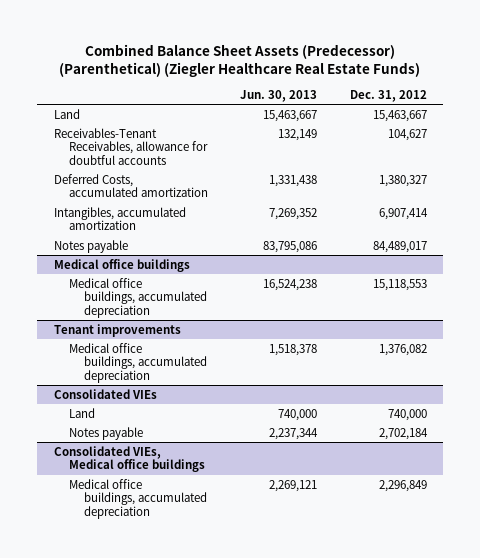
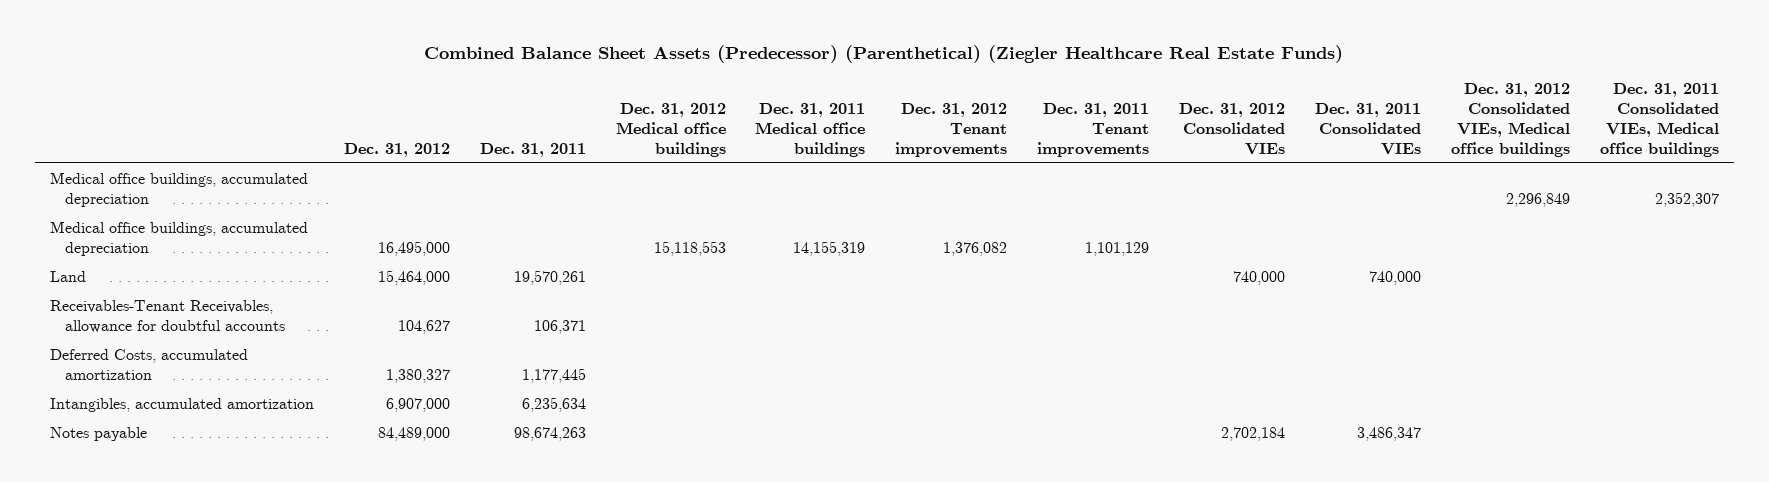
[240,90,318,103] Jun. 30, 2013 -> none
none -> [479,142,586,157] Dec. 31, 2011
none -> [615,103,726,157] Dec. 31, 2012 Medical office buildings
none -> [755,103,866,157] Dec. 31, 2011 Medical office buildings
none -> [895,103,1008,157] Dec. 31, 2012 Tenant improvements
none -> [1037,103,1150,157] Dec. 31, 2011 Tenant improvements
none -> [1179,103,1286,155] Dec. 31, 2012 Consolidated VIEs
none -> [1314,103,1421,155] Dec. 31, 2011 Consolidated VIEs
none -> [1450,83,1570,157] Dec. 31, 2012 Consolidated VIEs, Medical office buildings
none -> [1599,83,1719,157] Dec. 31, 2011 Consolidated VIEs, Medical office buildings
none -> [50,171,309,207] Medical office buildings, accumulated depreciation
none -> [50,220,309,256] Medical office buildings, accumulated depreciation
[372,109,427,122] 15,463,667 -> [377,269,450,285] 15,464,000
[53,258,190,272] Medical office buildings -> none
[68,277,207,319] Medical office buildings, accumulated depreciation -> none
[53,323,181,337] Tenant improvements -> none
[68,342,207,384] Medical office buildings, accumulated depreciation -> none
[53,388,157,399] Consolidated VIEs -> none
[68,407,95,418] Land -> none
[68,426,143,440] Notes payable -> none
[53,445,205,473] Consolidated VIEs, Medical office buildings -> none
[68,478,207,520] Medical office buildings, accumulated depreciation -> none
[378,207,428,220] 6,907,414 -> [385,397,450,412] 6,907,000
[372,240,427,253] 84,489,017 -> [377,426,450,441] 84,489,000

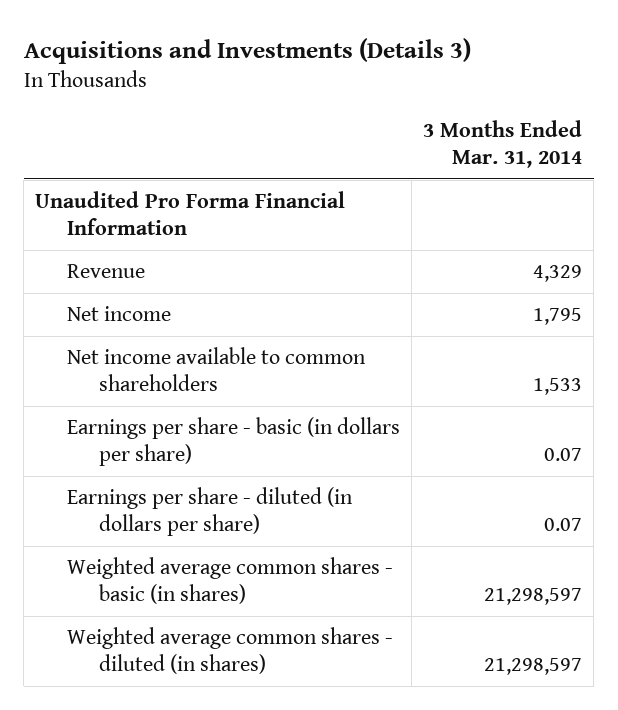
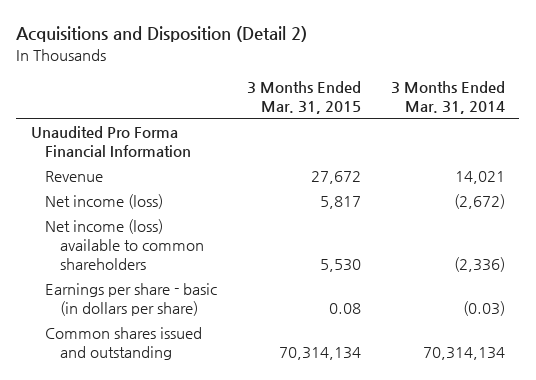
[23,37,471,64] Acquisitions and Investments (Details 3) -> [16,26,308,43] Acquisitions and Disposition (Detail 2)
none -> [246,80,361,115] 3 Months Ended Mar. 31, 2015
[67,487,354,537] Earnings per share - diluted (in dollars per share) -> none
[67,627,394,675] Weighted average common shares - diluted (in shares) -> none
[533,265,583,283] 4,329 -> [454,170,505,184] 14,021
[67,306,172,322] Net income -> [45,193,164,209] Net income (loss)
[533,308,583,326] 1,795 -> [453,193,505,209] (2,672)
[67,347,367,392] Net income available to common shareholders -> [45,218,204,271] Net income (loss) available to common shareholders
[533,378,583,396] 1,533 -> [453,257,505,273] (2,336)
[544,448,583,462] 0.07 -> [462,300,505,316] (0.03)
[67,557,394,605] Weighted average common shares - basic (in shares) -> [45,326,203,360] Common shares issued and outstanding
[484,588,583,606] 21,298,597 -> [422,346,505,360] 70,314,134

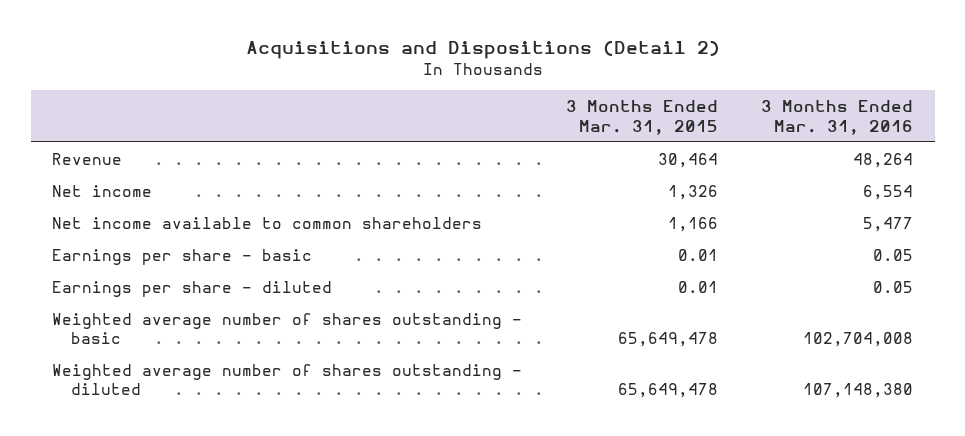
[16,26,308,43] Acquisitions and Disposition (Detail 2) -> [245,40,720,60] Acquisitions and Dispositions (Detail 2)
[390,80,505,115] 3 Months Ended Mar. 31, 2014 -> none
none -> [760,100,913,135] 3 Months Ended Mar. 31, 2016
[31,125,192,157] Unaudited Pro Forma Financial Information -> none
[45,326,203,360] Common shares issued and outstanding -> none
[310,170,361,184] 27,672 -> [657,152,718,168] 30,464
[45,193,164,209] Net income (loss) -> [52,184,153,197] Net income
[319,195,361,209] 5,817 -> [667,184,718,200] 1,326
[45,218,204,271] Net income (loss) available to common shareholders -> [52,216,483,229] Net income available to common shareholders
[319,259,361,273] 5,530 -> [667,216,718,232] 1,166
[45,282,218,316] Earnings per share - basic (in dollars per share) -> [52,248,313,265] Earnings per share - basic
[328,302,361,314] 0.08 -> [677,248,718,261] 0.01
none -> [52,280,333,297] Earnings per share - diluted
none -> [52,312,523,345] Weighted average number of shares outstanding - basic
none -> [52,363,523,396] Weighted average number of shares outstanding - diluted

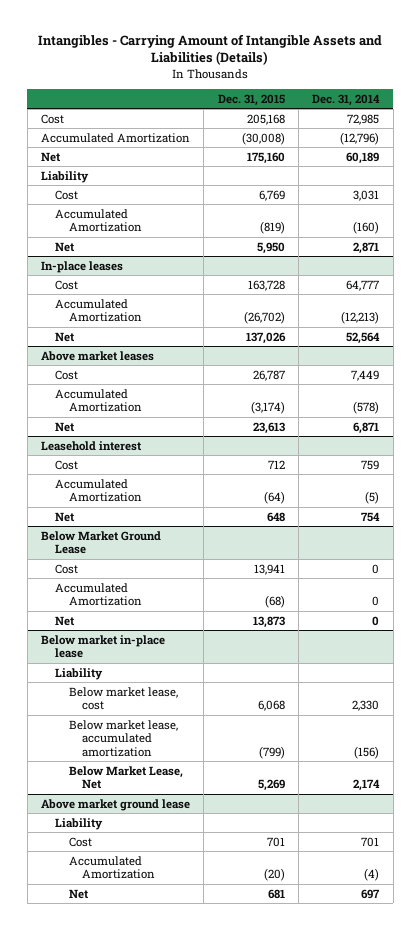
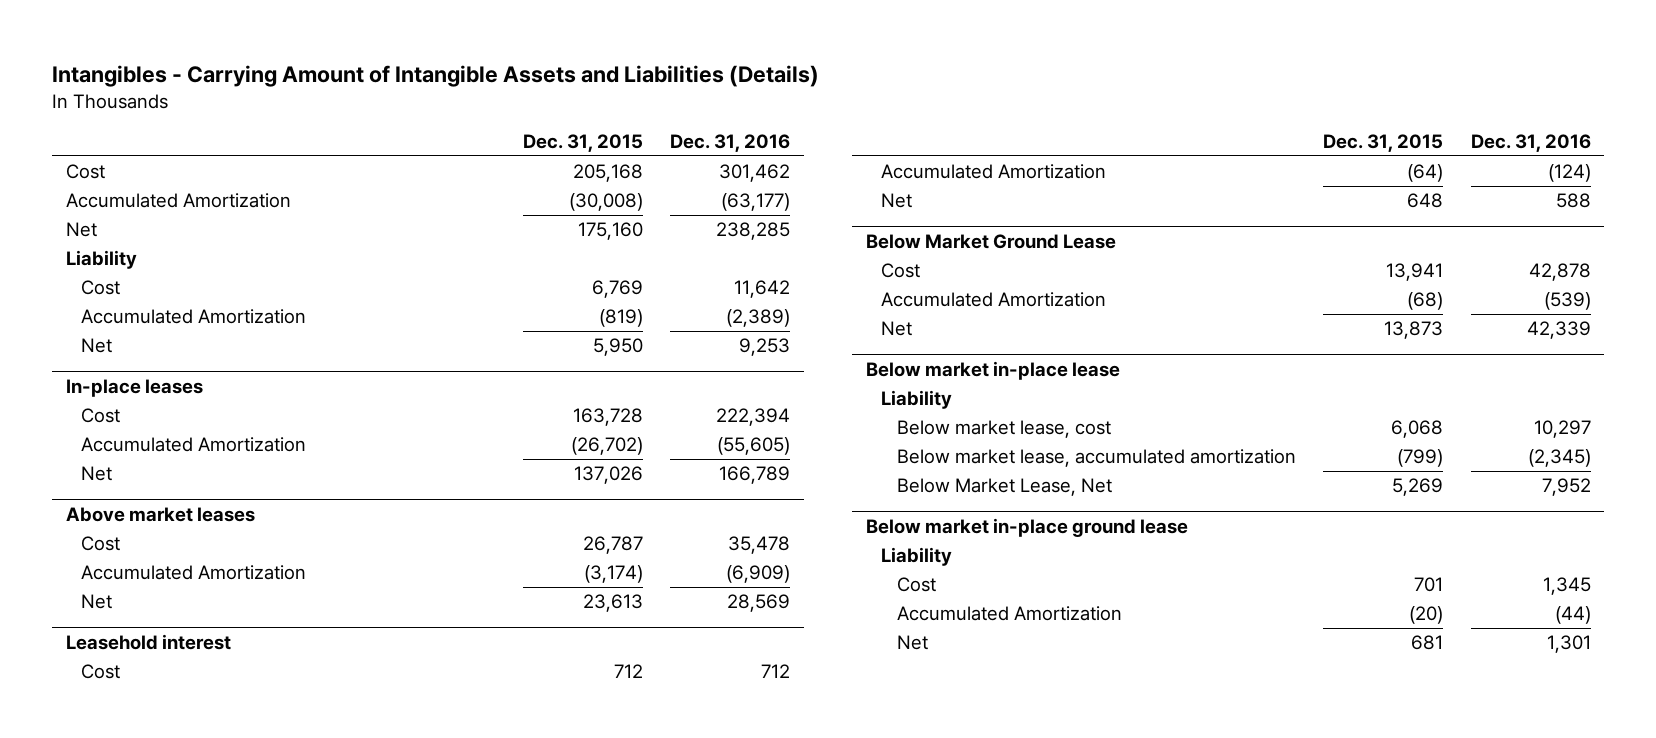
[312,93,381,106] Dec. 31, 2014 -> none
none -> [670,134,791,153] Dec. 31, 2016
[40,798,190,811] Above market ground lease -> [865,518,1188,538] Below market in-place ground lease

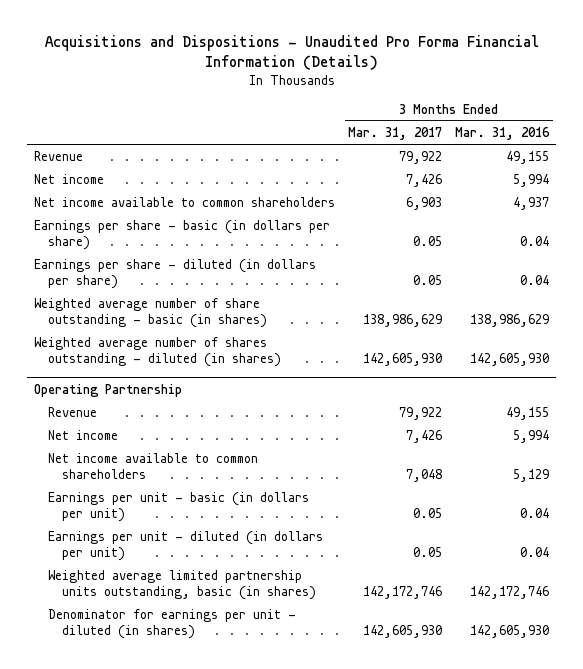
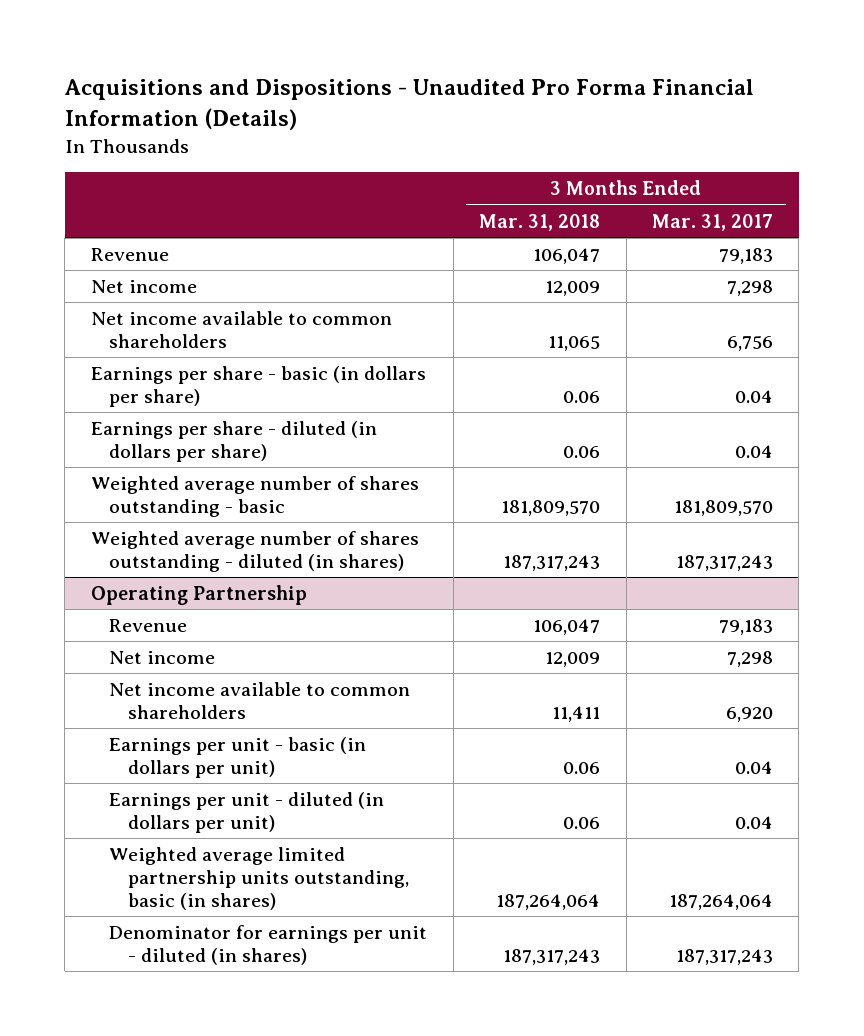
[455,126,551,140] Mar. 31, 2016 -> none
none -> [479,213,601,231] Mar. 31, 2018
[399,151,443,165] 79,922 -> [719,248,774,265] 79,183
[406,174,443,188] 7,426 -> [727,280,774,297] 7,298
[406,197,443,211] 6,903 -> [727,336,774,352] 6,756
[413,236,443,247] 0.05 -> [735,390,774,404] 0.04
[413,275,443,286] 0.05 -> [735,445,774,459] 0.04
[33,298,268,329] Weighted average number of share outstanding - basic (in shares) -> [90,476,419,518] Weighted average number of shares outstanding - basic
[363,314,443,328] 138,986,629 -> [674,500,774,517] 181,809,570
[363,353,443,367] 142,605,930 -> [676,555,774,572] 187,317,243
[399,407,443,421] 79,922 -> [719,619,774,636] 79,183
[406,430,443,444] 7,426 -> [727,651,774,668] 7,298
[406,469,443,483] 7,048 -> [726,707,774,723] 6,920
[413,508,443,519] 0.05 -> [735,761,774,775] 0.04
[413,547,443,558] 0.05 -> [735,816,774,830] 0.04
[363,586,443,600] 142,172,746 -> [669,894,774,911] 187,264,064
[363,625,443,639] 142,605,930 -> [676,949,774,966] 187,317,243

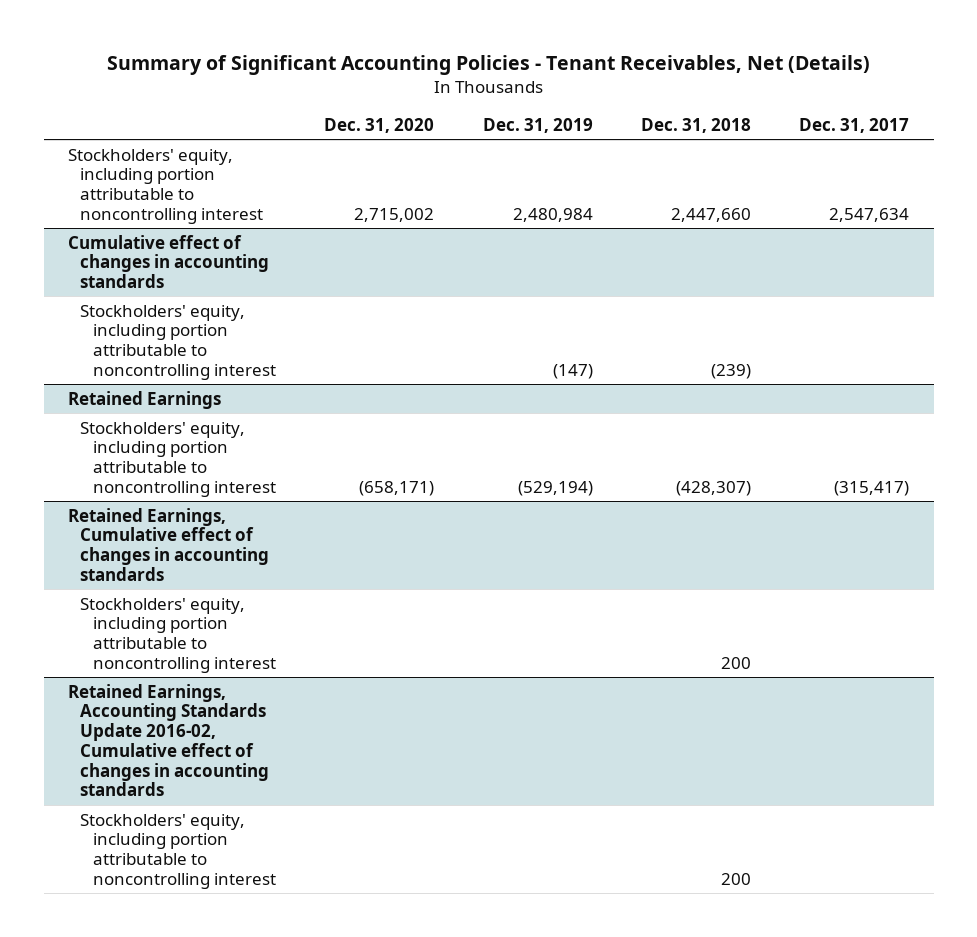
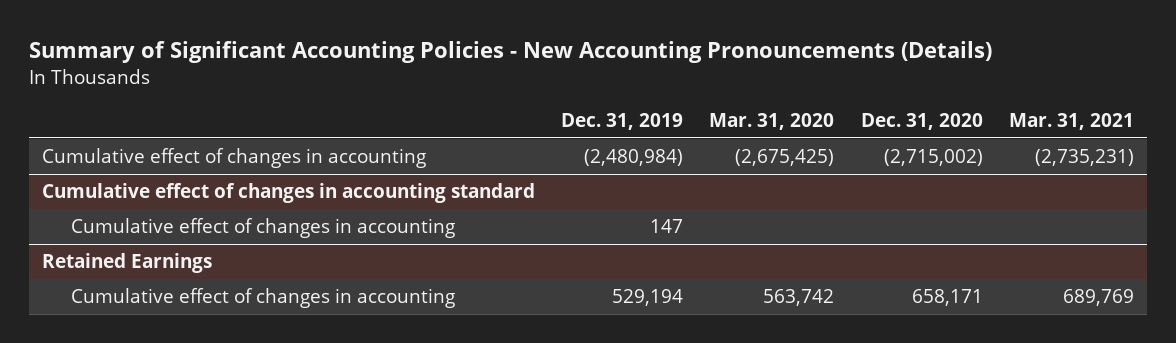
[106,55,870,76] Summary of Significant Accounting Policies - Tenant Receivables, Net (Details) -> [28,41,992,64] Summary of Significant Accounting Policies - New Accounting Pronouncements (Details)
[641,118,752,134] Dec. 31, 2018 -> none
[799,118,910,134] Dec. 31, 2017 -> none
none -> [709,113,835,131] Mar. 31, 2020
none -> [1008,113,1134,131] Mar. 31, 2021
[67,148,264,224] Stockholders' equity, including portion attributable to noncontrolling interest -> none
[80,304,277,380] Stockholders' equity, including portion attributable to noncontrolling interest -> none
none -> [41,148,426,169] Cumulative effect of changes in accounting
[67,234,270,289] Cumulative effect of changes in accounting standards -> [41,183,535,204] Cumulative effect of changes in accounting standard
none -> [70,218,455,239] Cumulative effect of changes in accounting
[80,421,277,497] Stockholders' equity, including portion attributable to noncontrolling interest -> none
[67,507,270,581] Retained Earnings, Cumulative effect of changes in accounting standards -> none
[80,597,277,673] Stockholders' equity, including portion attributable to noncontrolling interest -> none
[67,683,270,797] Retained Earnings, Accounting Standards Update 2016-02, Cumulative effect of changes in accounting standards -> none
[80,813,277,889] Stockholders' equity, including portion attributable to noncontrolling interest -> none
none -> [70,288,455,309] Cumulative effect of changes in accounting

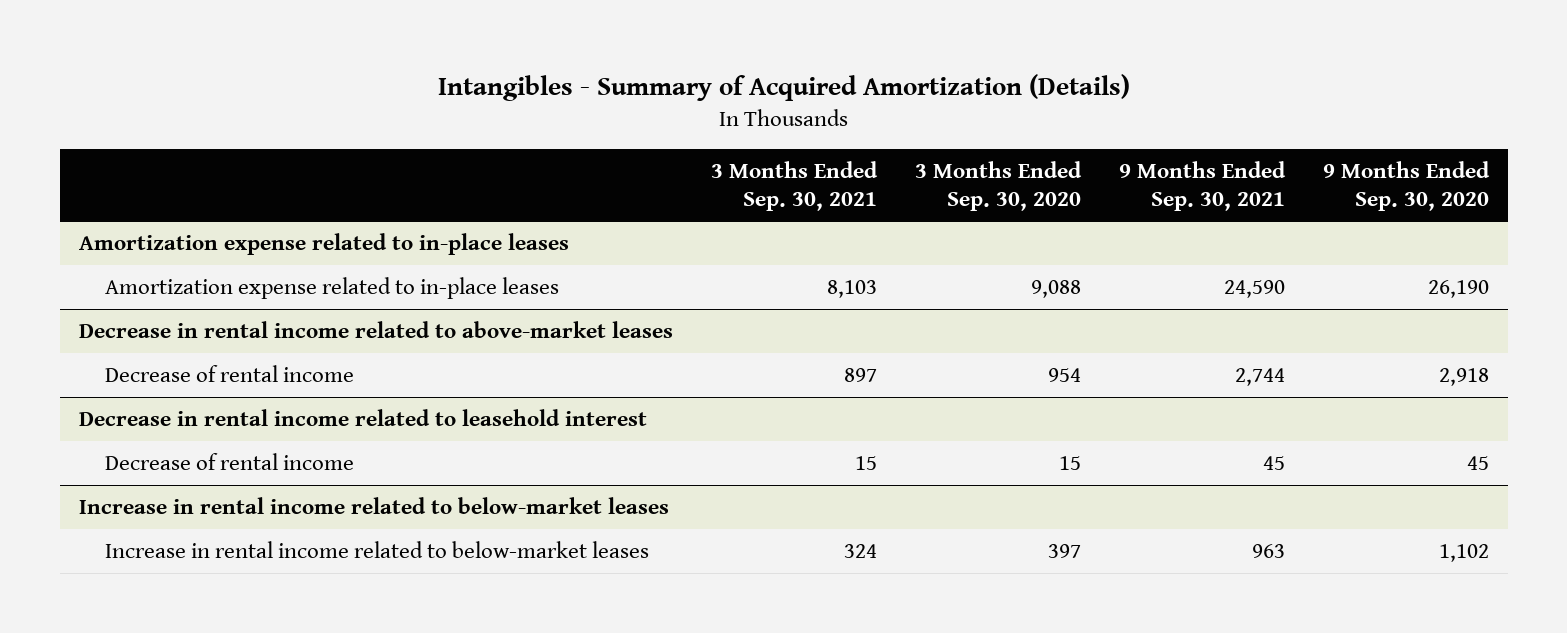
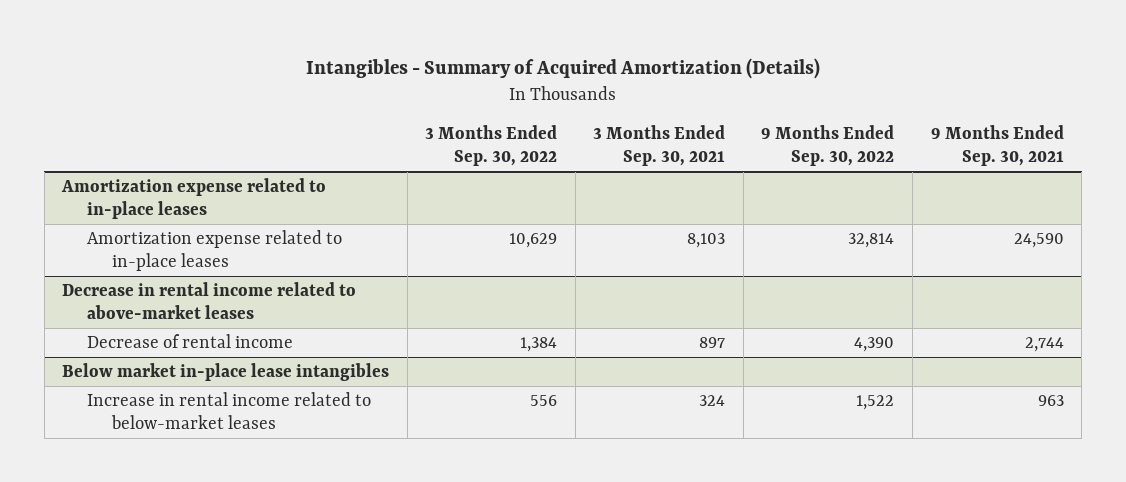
[914,161,1082,211] 3 Months Ended Sep. 30, 2020 -> none
[1322,161,1490,211] 9 Months Ended Sep. 30, 2020 -> none
none -> [425,125,558,166] 3 Months Ended Sep. 30, 2022
none -> [761,125,895,166] 9 Months Ended Sep. 30, 2022
[78,408,647,426] Decrease in rental income related to leasehold interest -> none
[104,452,354,470] Decrease of rental income -> none
[78,496,669,514] Increase in rental income related to below-market leases -> [62,363,390,382] Below market in-place lease intangibles

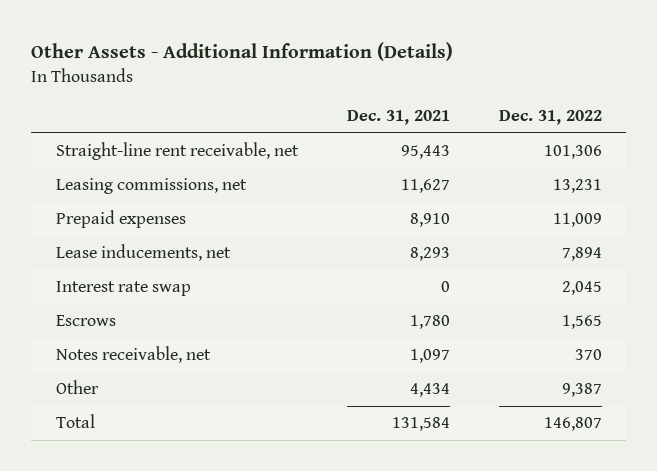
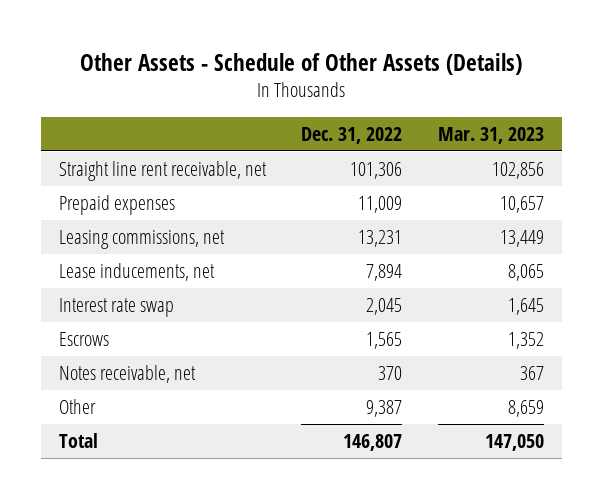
[31,42,454,62] Other Assets - Additional Information (Details) -> [80,53,523,76] Other Assets - Schedule of Other Assets (Details)
[346,110,450,126] Dec. 31, 2021 -> none
none -> [437,126,544,144] Mar. 31, 2023
[55,142,299,161] Straight-line rent receivable, net -> [58,160,267,181] Straight line rent receivable, net
[55,178,247,195] Leasing commissions, net -> [58,229,225,249] Leasing commissions, net

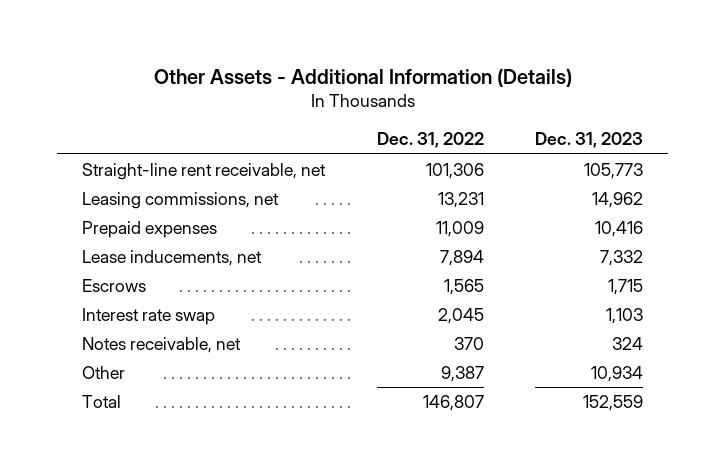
[80,53,523,76] Other Assets - Schedule of Other Assets (Details) -> [153,67,572,87] Other Assets - Additional Information (Details)
[437,126,544,144] Mar. 31, 2023 -> none
none -> [534,132,643,149] Dec. 31, 2023
[58,160,267,181] Straight line rent receivable, net -> [82,162,327,180] Straight-line rent receivable, net
[58,194,175,215] Prepaid expenses -> [82,220,218,238] Prepaid expenses
[58,297,174,317] Interest rate swap -> [82,307,216,325] Interest rate swap

